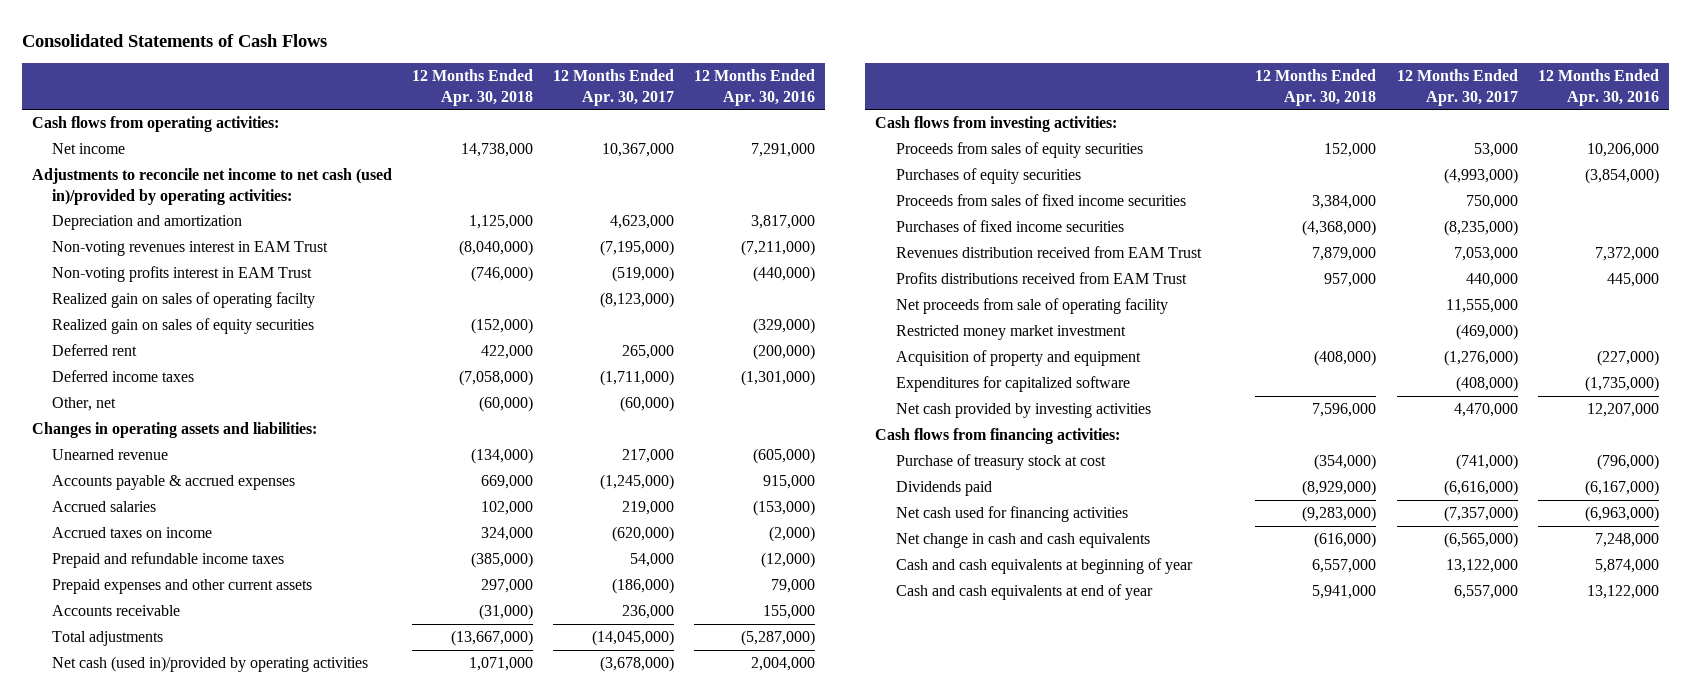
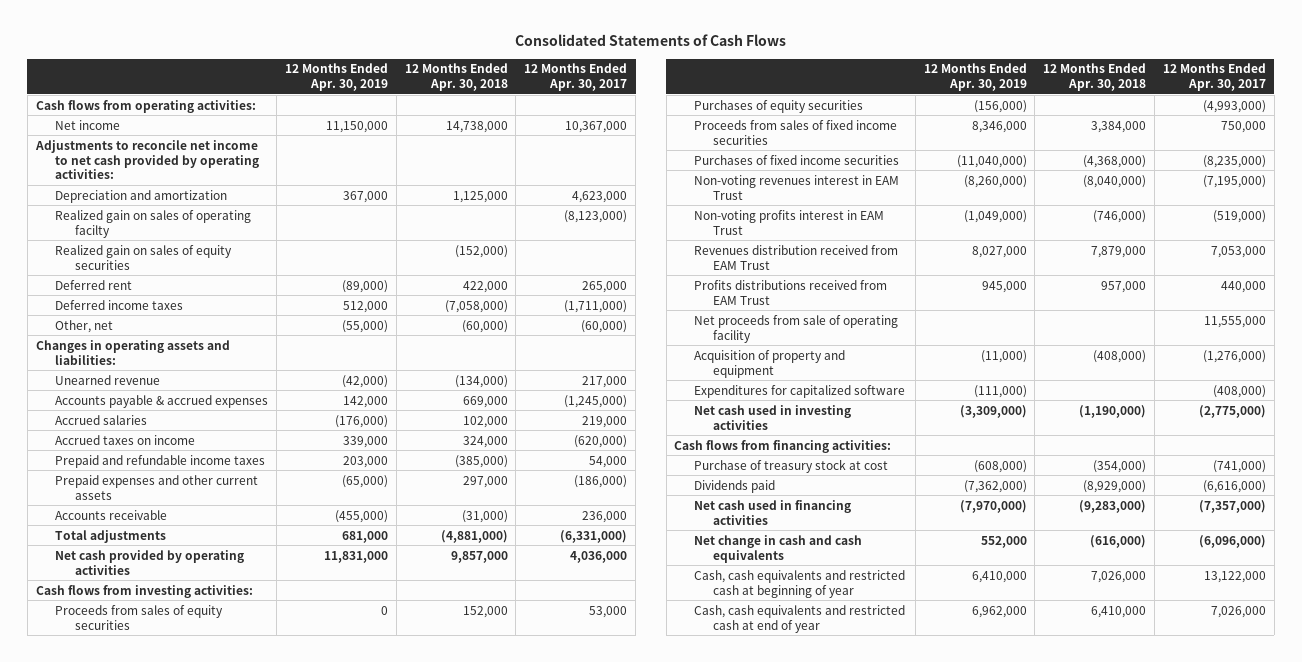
[694,68,816,106] 12 Months Ended Apr. 30, 2016 -> none
none -> [284,63,388,92] 12 Months Ended Apr. 30, 2019
[31,168,392,205] Adjustments to reconcile net income to net cash (used in)/provided by operating activities: -> [34,139,260,180] Adjustments to reconcile net income to net cash provided by operating activities:
[450,630,533,647] (13,667,000) -> [440,529,508,543] (4,881,000)
[592,630,675,647] (14,045,000) -> [560,529,628,543] (6,331,000)
[52,656,369,673] Net cash (used in)/provided by operating activities -> [55,549,245,575] Net cash provided by operating activities
[468,657,533,672] 1,071,000 -> [450,550,508,563] 9,857,000
[600,656,675,673] (3,678,000) -> [570,550,628,563] 4,036,000
[52,241,329,257] Non-voting revenues interest in EAM Trust -> [693,174,899,200] Non-voting revenues interest in EAM Trust
[52,266,313,283] Non-voting profits interest in EAM Trust -> [693,209,884,235] Non-voting profits interest in EAM Trust
[895,325,1126,341] Restricted money market investment -> none
[895,403,1151,419] Net cash provided by investing activities -> [693,404,851,430] Net cash used in investing activities
[1312,403,1377,418] 7,596,000 -> [1079,404,1147,418] (1,190,000)
[1453,403,1518,418] 4,470,000 -> [1198,404,1266,418] (2,775,000)
[895,506,1128,523] Net cash used for financing activities -> [693,499,851,525] Net cash used in financing activities
[1443,532,1518,549] (6,565,000) -> [1198,534,1266,548] (6,096,000)
[895,558,1193,575] Cash and cash equivalents at beginning of year -> [693,569,905,598] Cash, cash equivalents and restricted cash at beginning of year
[1312,559,1377,574] 6,557,000 -> [1091,570,1147,583] 7,026,000
[895,584,1153,601] Cash and cash equivalents at end of year -> [693,604,905,633] Cash, cash equivalents and restricted cash at end of year
[1312,585,1377,600] 5,941,000 -> [1091,605,1147,618] 6,410,000
[1453,585,1518,600] 6,557,000 -> [1210,605,1266,618] 7,026,000

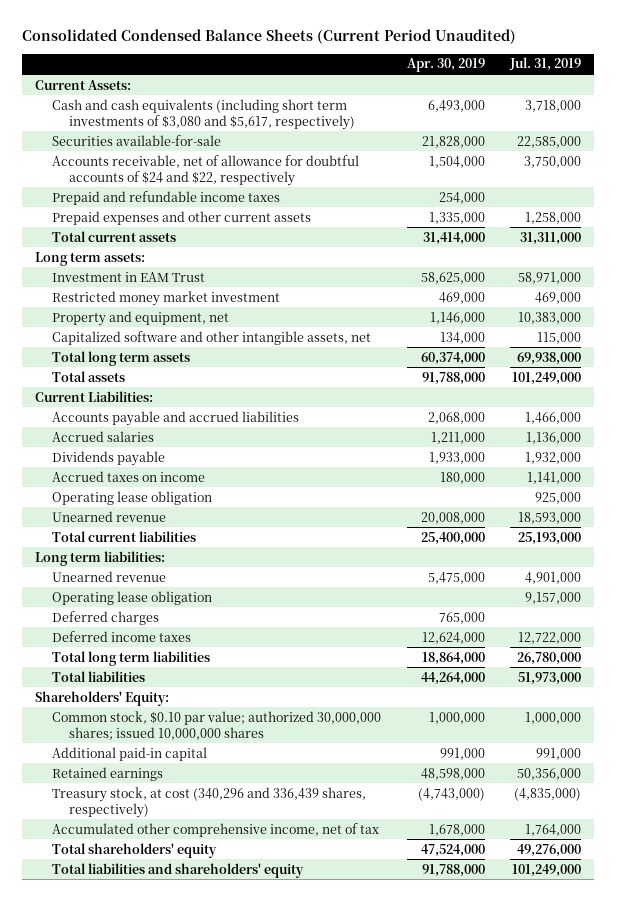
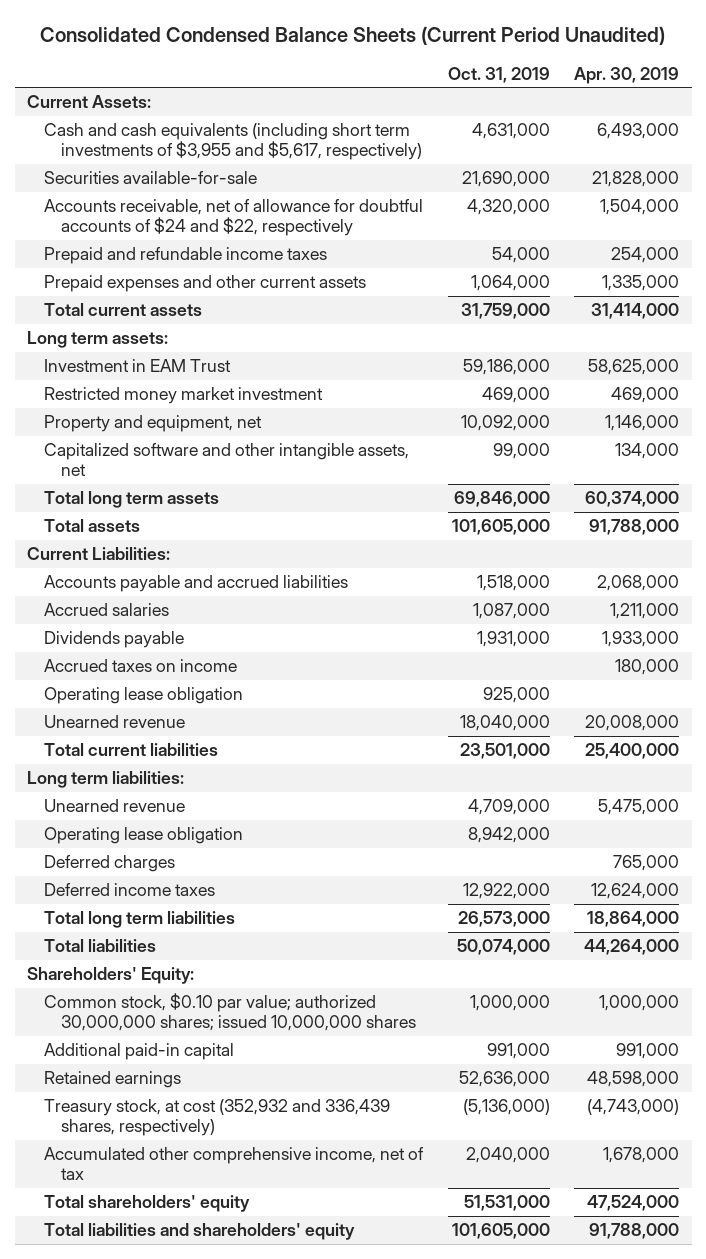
[509,57,582,72] Jul. 31, 2019 -> none
none -> [447,66,550,83] Oct. 31, 2019
[52,98,355,130] Cash and cash equivalents (including short term investments of $3,080 and $5,617, respectively) -> [44,123,422,161] Cash and cash equivalents (including short term investments of $3,955 and $5,617, respectively)
[52,786,367,818] Treasury stock, at cost (340,296 and 336,439 shares, respectively) -> [44,1099,391,1137] Treasury stock, at cost (352,932 and 336,439 shares, respectively)

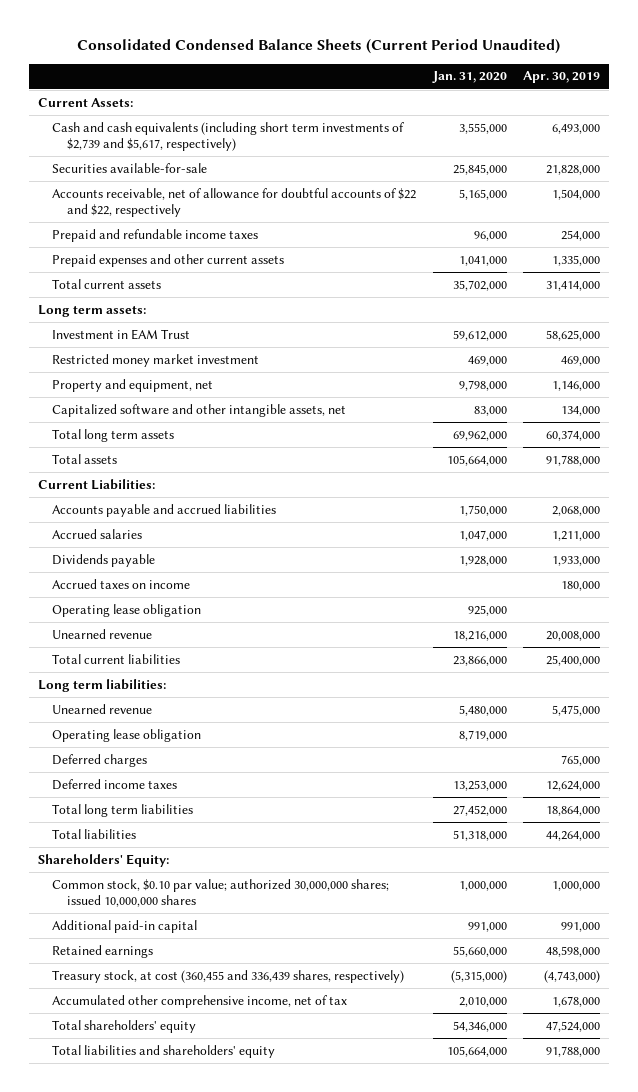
[447,66,550,83] Oct. 31, 2019 -> none
none -> [431,71,507,84] Jan. 31, 2020
[44,123,422,161] Cash and cash equivalents (including short term investments of $3,955 and $5,617, respectively) -> [52,121,405,152] Cash and cash equivalents (including short term investments of $2,739 and $5,617, respectively)
[44,199,424,237] Accounts receivable, net of allowance for doubtful accounts of $24 and $22, respectively -> [52,187,417,218] Accounts receivable, net of allowance for doubtful accounts of $22 and $22, respectively
[44,1099,391,1137] Treasury stock, at cost (352,932 and 336,439 shares, respectively) -> [52,969,405,983] Treasury stock, at cost (360,455 and 336,439 shares, respectively)

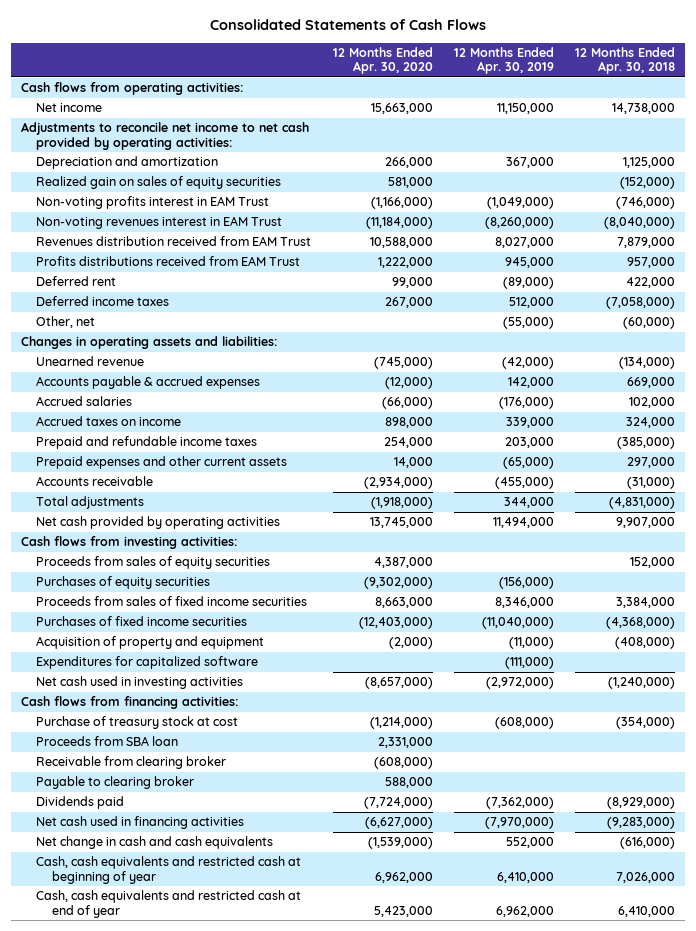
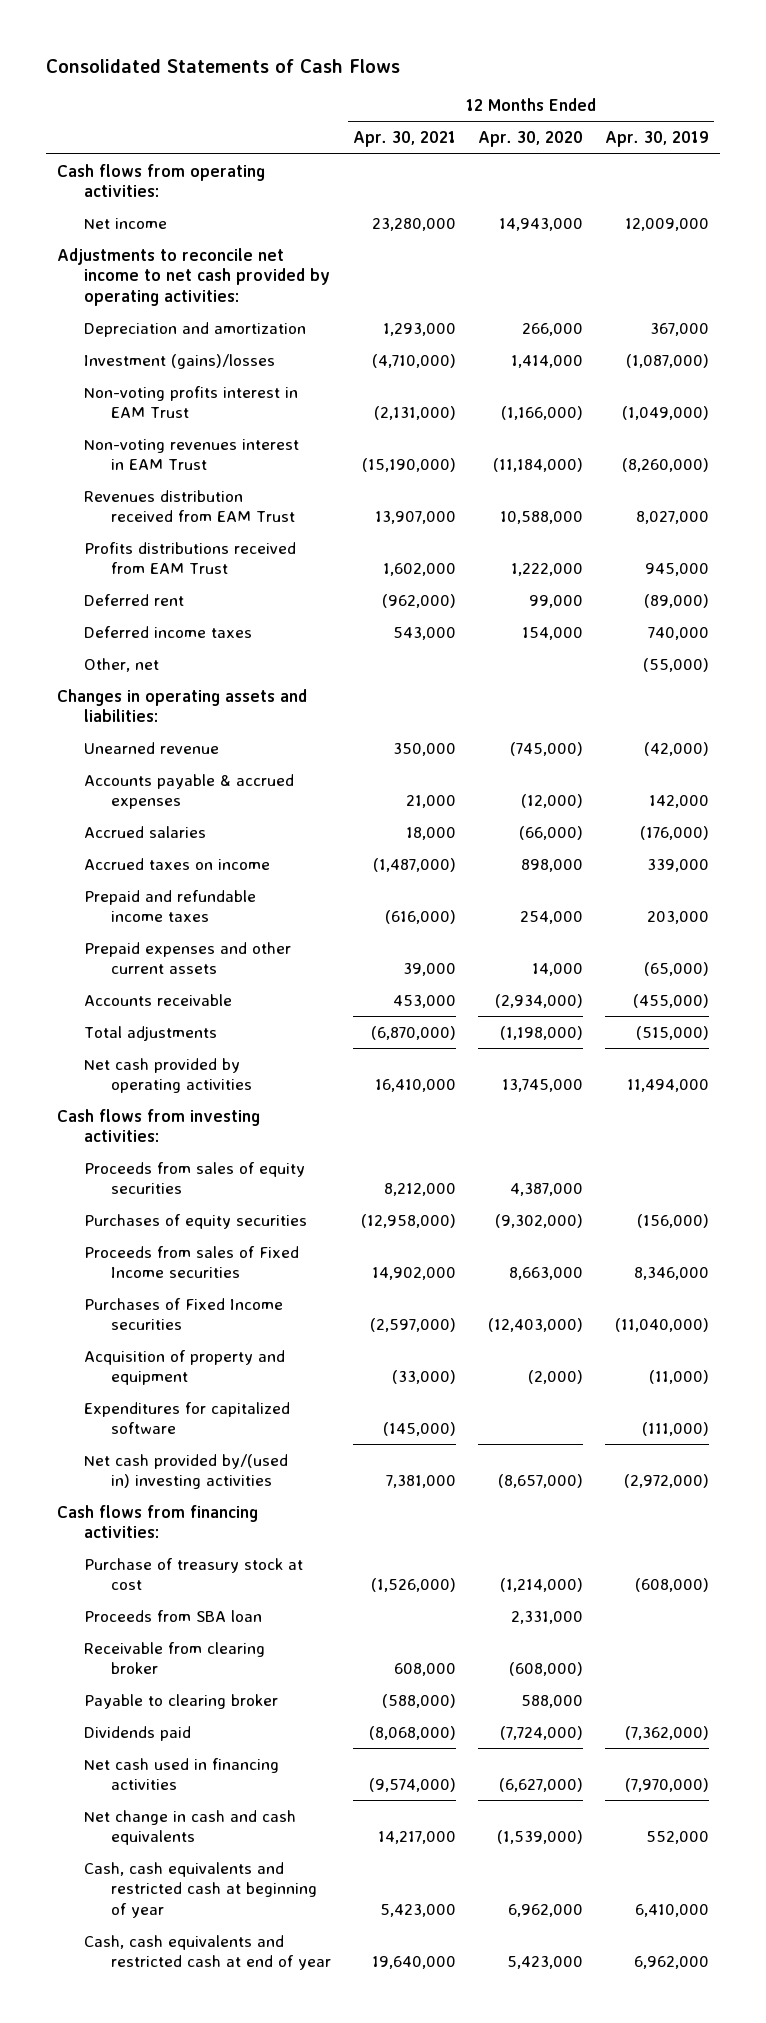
[574,46,675,75] 12 Months Ended Apr. 30, 2018 -> none
none -> [353,131,457,148] Apr. 30, 2021
[370,103,433,115] 15,663,000 -> [499,217,584,231] 14,943,000
[496,103,554,115] 11,150,000 -> [624,217,709,231] 12,009,000
[36,176,282,190] Realized gain on sales of equity securities -> none
none -> [84,353,276,369] Investment (gains)/losses
[384,297,433,309] 267,000 -> [522,626,584,640] 154,000
[508,297,554,309] 512,000 -> [647,626,709,640] 740,000
[370,497,433,510] (1,918,000) -> [500,1025,584,1040] (1,198,000)
[503,497,554,509] 344,000 -> [635,1025,709,1040] (515,000)
[36,596,308,607] Proceeds from sales of fixed income securities -> [84,1245,300,1279] Proceeds from sales of Fixed Income securities
[36,616,248,627] Purchases of fixed income securities -> [84,1297,284,1331] Purchases of Fixed Income securities
[36,676,244,690] Net cash used in investing activities -> [84,1453,289,1490] Net cash provided by/(used in) investing activities

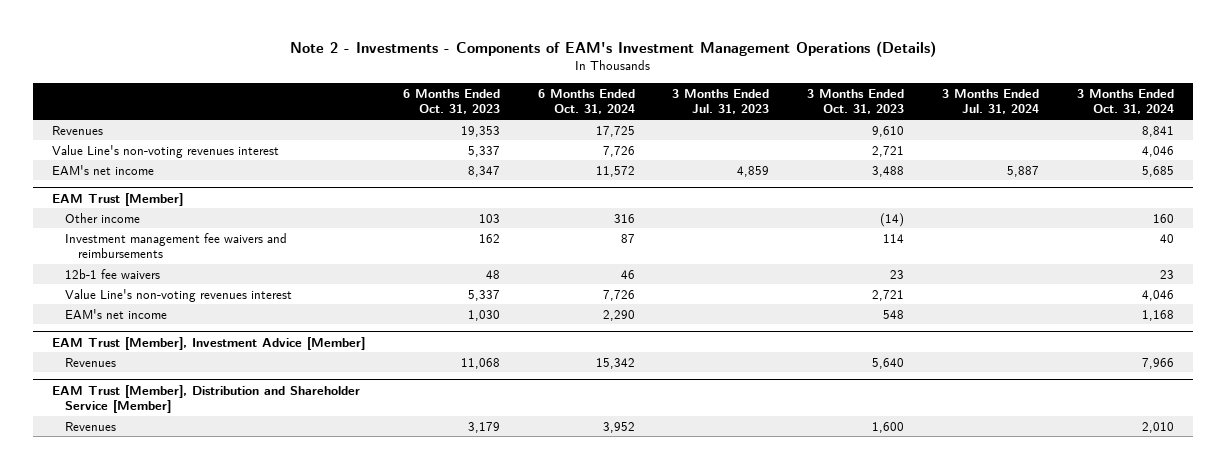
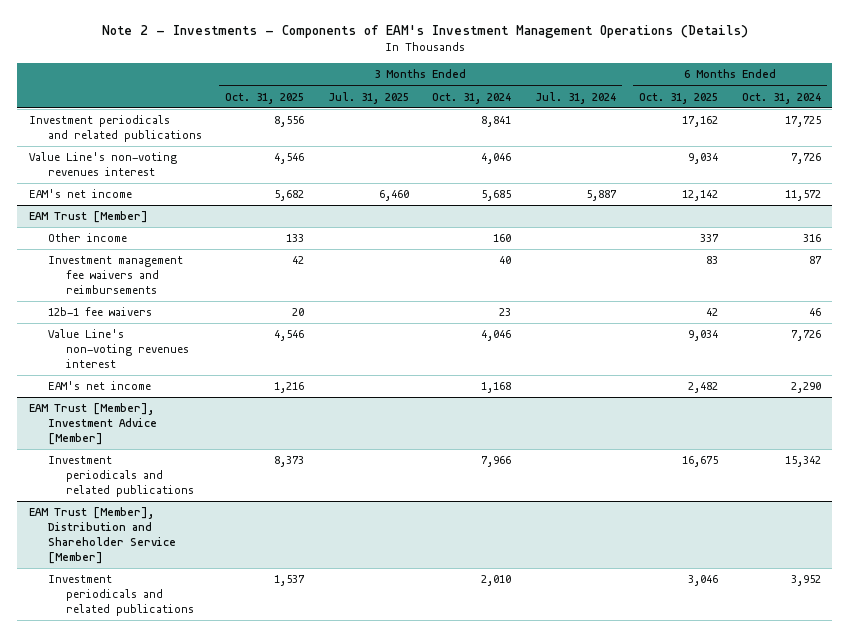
[402,88,500,115] 6 Months Ended Oct. 31, 2023 -> none
[672,88,770,115] 3 Months Ended Jul. 31, 2023 -> none
[807,88,905,115] 3 Months Ended Oct. 31, 2023 -> none
none -> [225,92,305,104] Oct. 31, 2025
none -> [327,91,409,104] Jul. 31, 2025
none -> [639,92,719,104] Oct. 31, 2025
[51,125,103,135] Revenues -> [29,115,202,143] Investment periodicals and related publications
[65,357,117,367] Revenues -> [47,456,195,498] Investment periodicals and related publications
[65,421,117,431] Revenues -> [47,575,195,617] Investment periodicals and related publications

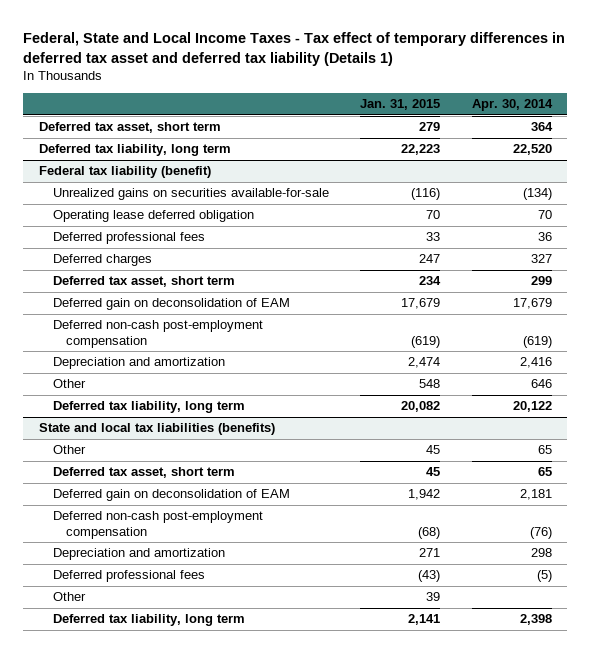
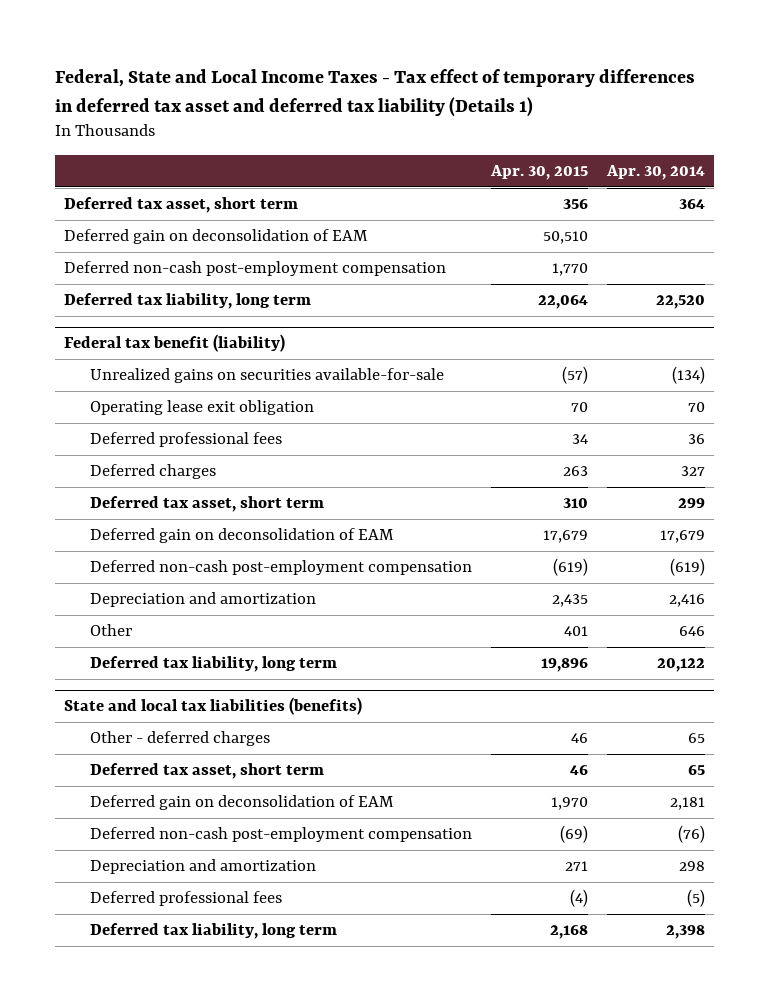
[360,99,441,111] Jan. 31, 2015 -> none
none -> [490,164,589,180] Apr. 30, 2015
none -> [64,229,369,245] Deferred gain on deconsolidation of EAM
none -> [64,261,447,277] Deferred non-cash post-employment compensation
[38,166,211,179] Federal tax liability (benefit) -> [64,334,286,353] Federal tax benefit (liability)
[52,210,254,223] Operating lease deferred obligation -> [90,400,315,416] Operating lease exit obligation
[52,445,86,455] Other -> [90,731,271,747] Other - deferred charges
[52,592,86,602] Other -> none

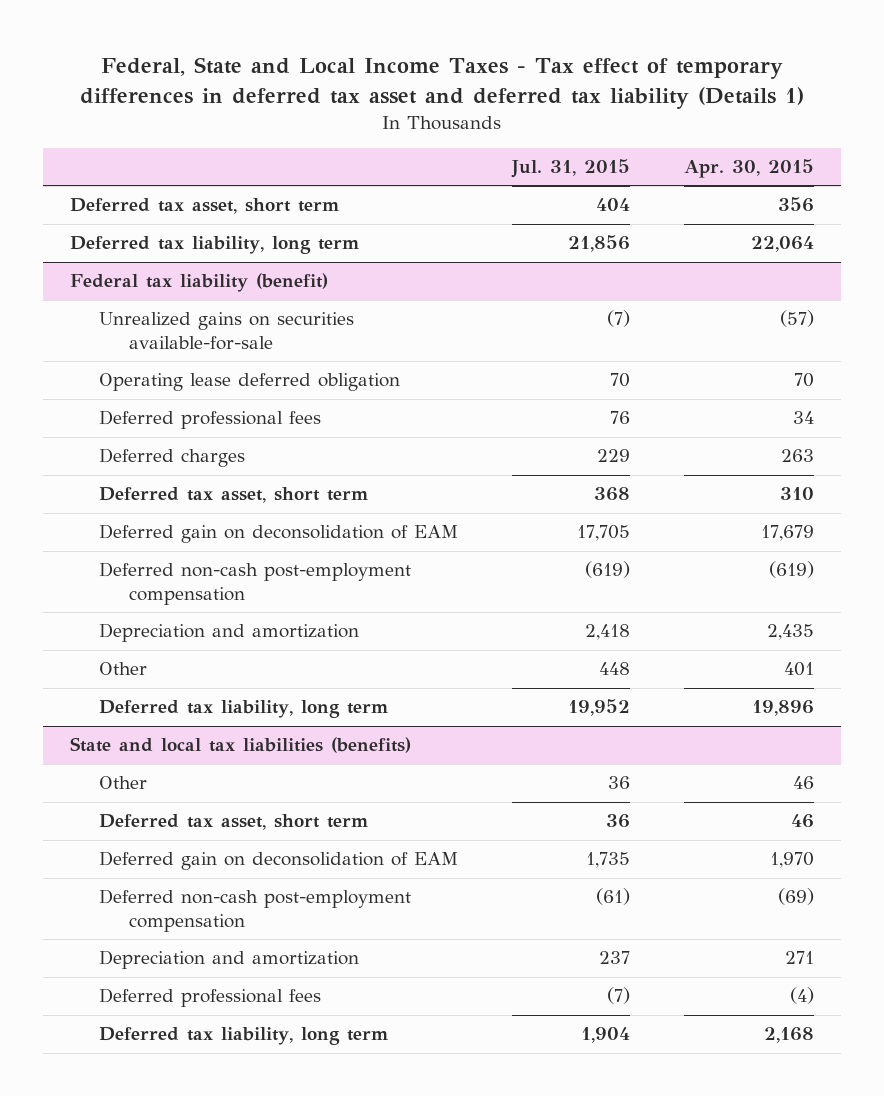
[606,164,706,180] Apr. 30, 2014 -> none
none -> [511,159,631,179] Jul. 31, 2015
[64,229,369,245] Deferred gain on deconsolidation of EAM -> none
[64,261,447,277] Deferred non-cash post-employment compensation -> none
[64,334,286,353] Federal tax benefit (liability) -> [69,273,328,293] Federal tax liability (benefit)
[90,400,315,416] Operating lease exit obligation -> [99,373,401,392] Operating lease deferred obligation
[90,731,271,747] Other - deferred charges -> [99,776,148,790] Other

